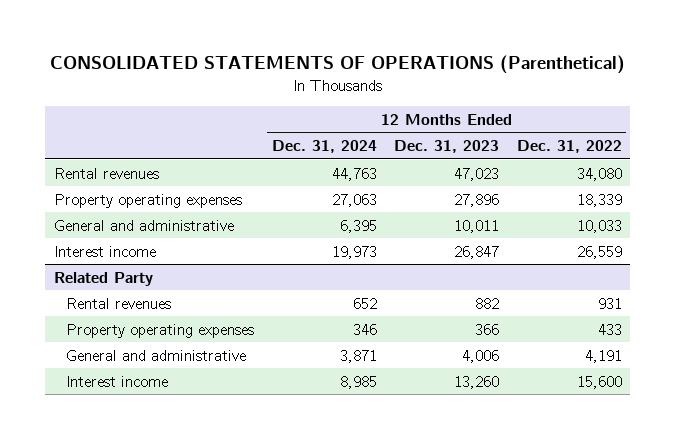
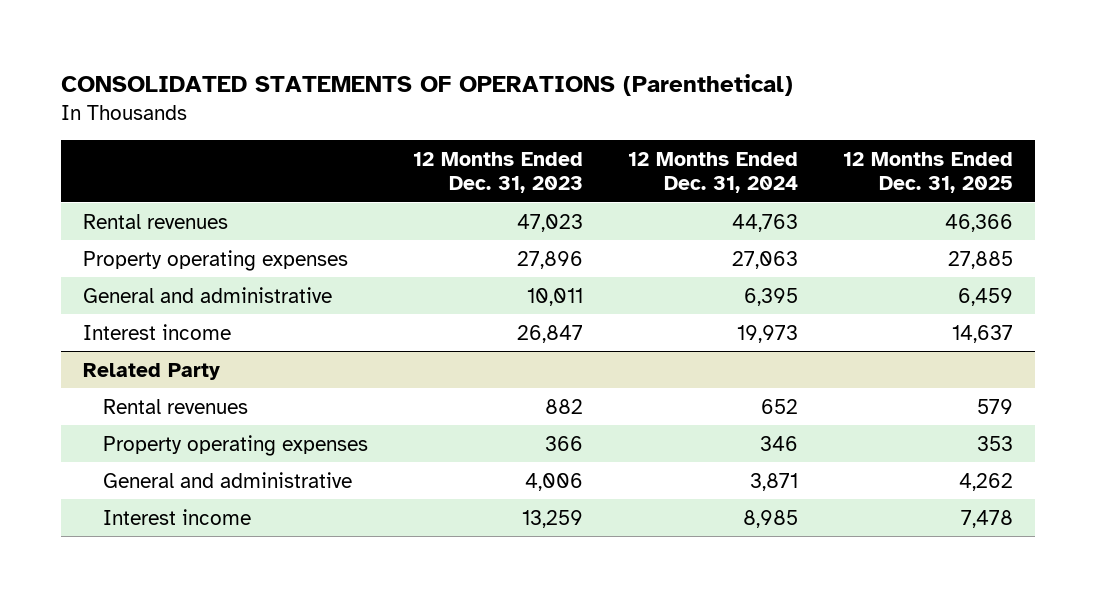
[516,139,622,153] Dec. 31, 2022 -> none
none -> [842,152,1013,194] 12 Months Ended Dec. 31, 2025
[454,375,500,389] 13,260 -> [521,509,583,528] 13,259

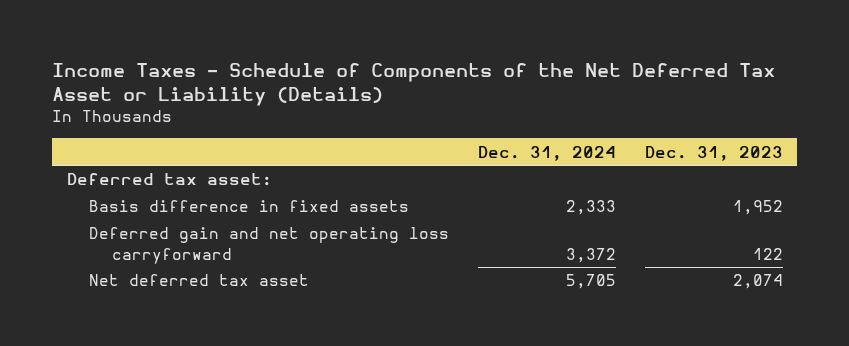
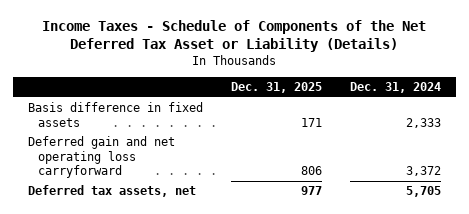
[644,145,783,161] Dec. 31, 2023 -> none
none -> [230,81,322,93] Dec. 31, 2025
[66,173,272,187] Deferred tax asset: -> none
[89,274,310,287] Net deferred tax asset -> [27,185,196,198] Deferred tax assets, net

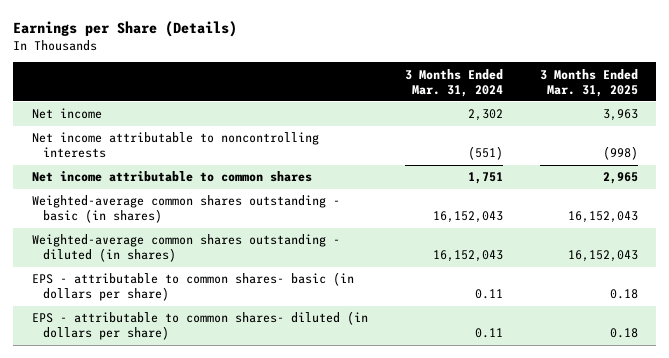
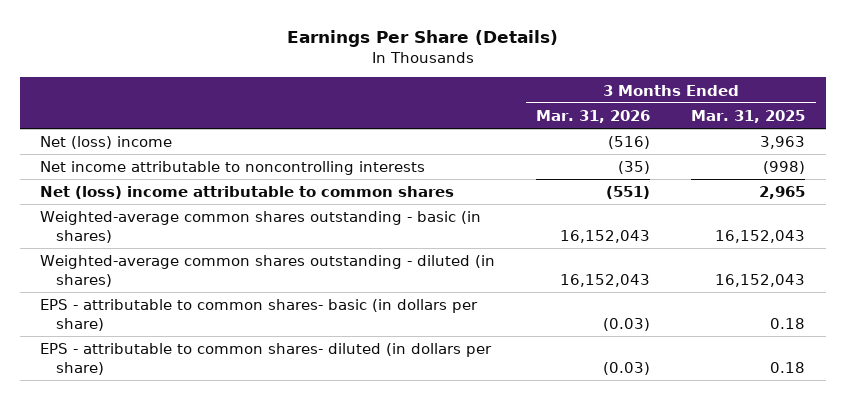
[13,20,238,37] Earnings per Share (Details) -> [286,29,558,47] Earnings Per Share (Details)
[404,68,503,97] 3 Months Ended Mar. 31, 2024 -> none
none -> [536,109,651,123] Mar. 31, 2026
[31,108,102,120] Net income -> [40,136,173,150] Net (loss) income
[31,171,312,183] Net income attributable to common shares -> [40,186,455,200] Net (loss) income attributable to common shares

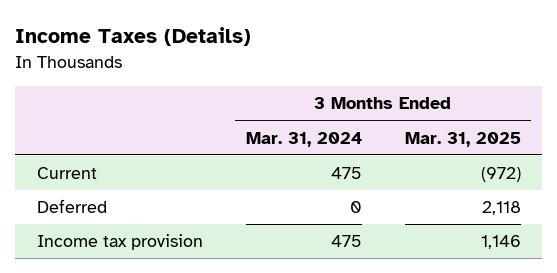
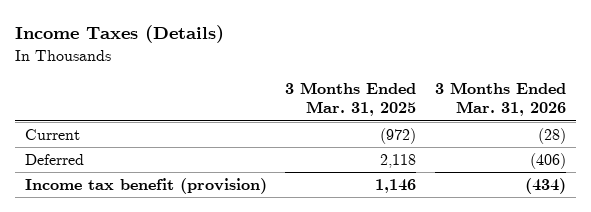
[245,131,362,147] Mar. 31, 2024 -> none
none -> [435,81,567,117] 3 Months Ended Mar. 31, 2026
[36,234,203,251] Income tax provision -> [24,177,267,194] Income tax benefit (provision)

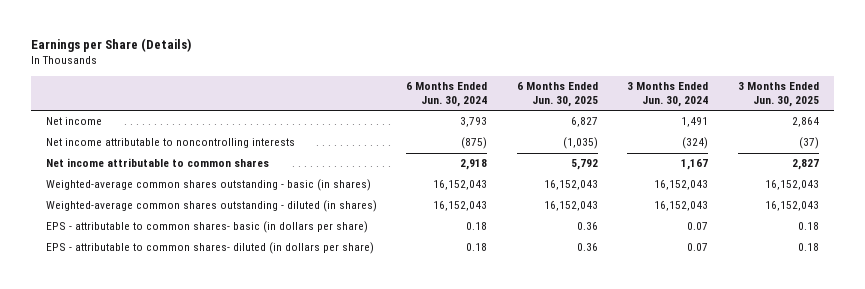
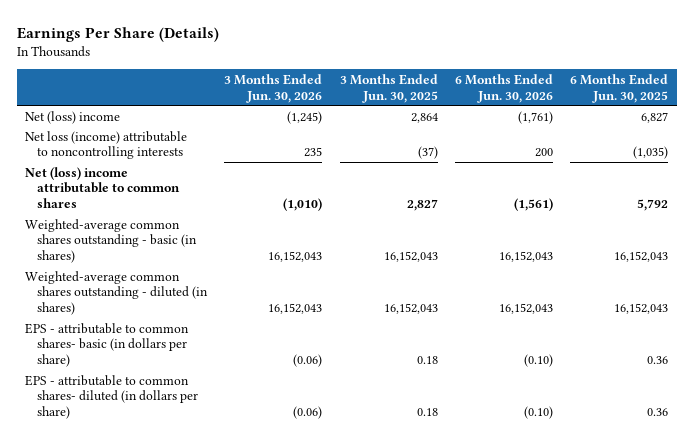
[30,37,191,52] Earnings per Share (Details) -> [16,26,219,42] Earnings Per Share (Details)
[406,82,488,107] 6 Months Ended Jun. 30, 2024 -> none
[627,82,709,107] 3 Months Ended Jun. 30, 2024 -> none
none -> [224,73,323,103] 3 Months Ended Jun. 30, 2026
none -> [454,73,553,103] 6 Months Ended Jun. 30, 2026
[45,117,102,126] Net income -> [25,110,121,124] Net (loss) income
[45,138,295,149] Net income attributable to noncontrolling interests -> [25,130,188,160] Net loss (income) attributable to noncontrolling interests
[45,158,269,168] Net income attributable to common shares -> [25,166,181,208] Net (loss) income attributable to common shares

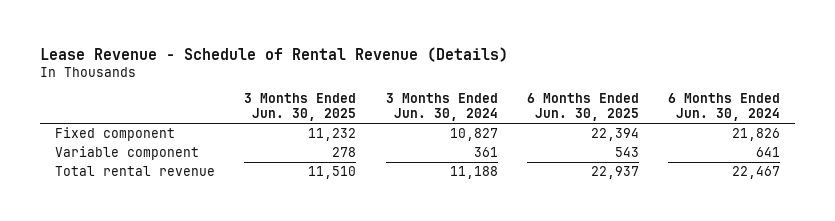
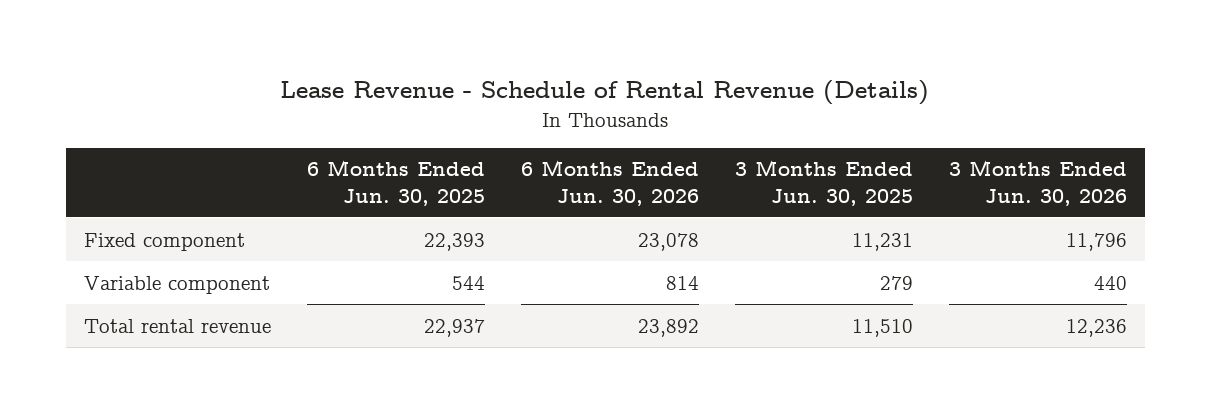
[385,93,498,122] 3 Months Ended Jun. 30, 2024 -> none
[668,93,781,122] 6 Months Ended Jun. 30, 2024 -> none
none -> [520,160,699,206] 6 Months Ended Jun. 30, 2026
none -> [949,160,1128,206] 3 Months Ended Jun. 30, 2026
[308,128,357,142] 11,232 -> [852,232,914,251] 11,231
[590,128,639,142] 22,394 -> [423,232,485,251] 22,393
[332,147,357,158] 278 -> [880,275,914,290] 279
[614,147,639,158] 543 -> [451,275,485,290] 544

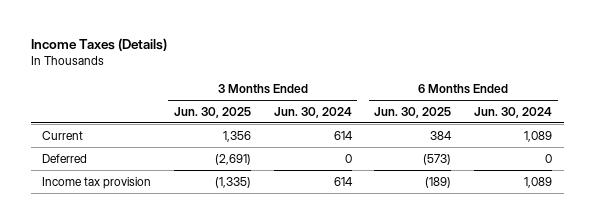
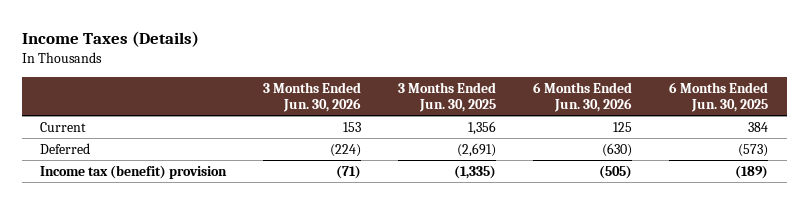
[273,106,352,118] Jun. 30, 2024 -> none
[474,106,553,118] Jun. 30, 2024 -> none
none -> [263,81,362,113] 3 Months Ended Jun. 30, 2026
none -> [533,81,633,113] 6 Months Ended Jun. 30, 2026
[42,176,152,189] Income tax provision -> [40,164,228,179] Income tax (benefit) provision

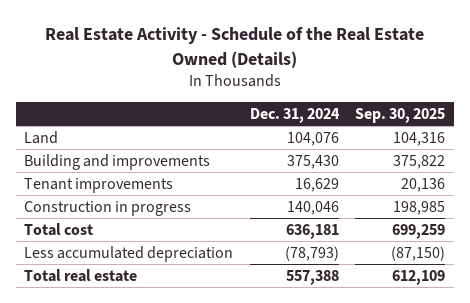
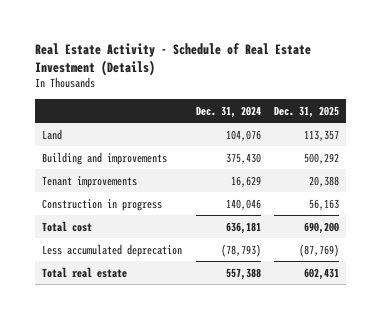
[44,27,424,68] Real Estate Activity - Schedule of the Real Estate Owned (Details) -> [35,42,312,76] Real Estate Activity - Schedule of Real Estate Investment (Details)
[355,107,446,123] Sep. 30, 2025 -> none
none -> [274,105,340,118] Dec. 31, 2025
[24,245,234,262] Less accumulated depreciation -> [42,243,183,257] Less accumulated deprecation

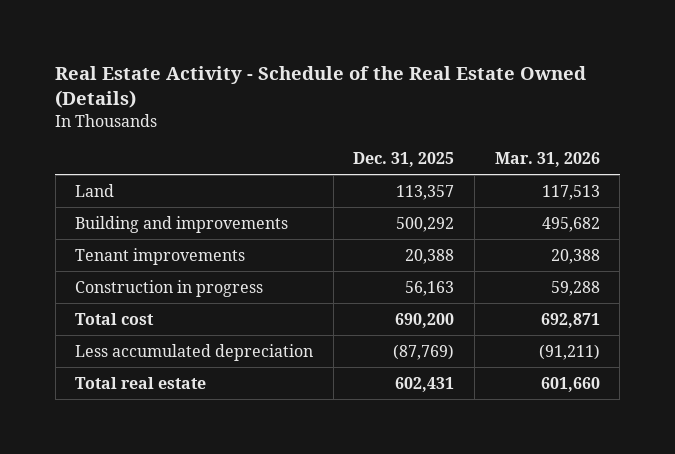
[35,42,312,76] Real Estate Activity - Schedule of Real Estate Investment (Details) -> [55,65,587,108] Real Estate Activity - Schedule of the Real Estate Owned (Details)
[195,105,261,118] Dec. 31, 2024 -> none
none -> [494,152,600,168] Mar. 31, 2026
[42,243,183,257] Less accumulated deprecation -> [75,343,314,361] Less accumulated depreciation

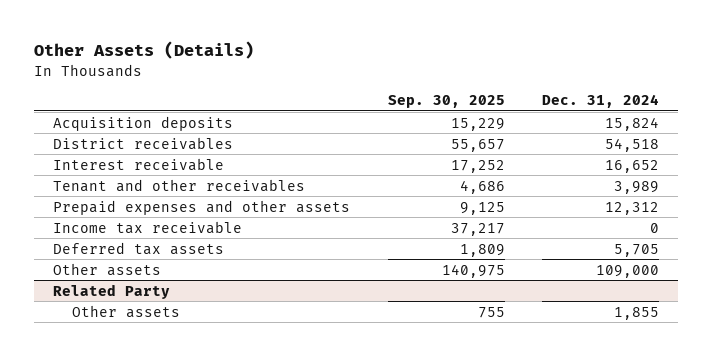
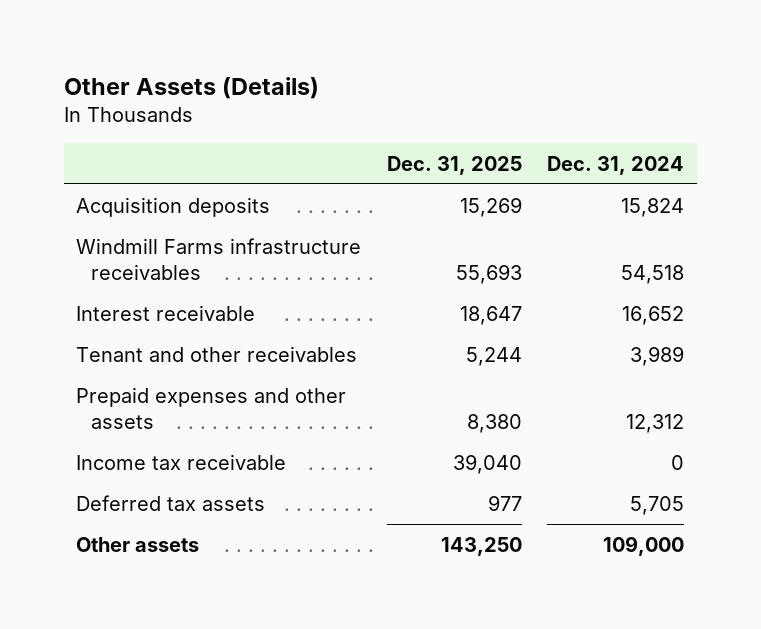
[387,95,505,109] Sep. 30, 2025 -> none
none -> [386,155,522,175] Dec. 31, 2025
[53,136,234,150] District receivables -> [76,237,362,280] Windmill Farms infrastructure receivables
[53,283,171,299] Related Party -> none
[72,304,181,318] Other assets -> none

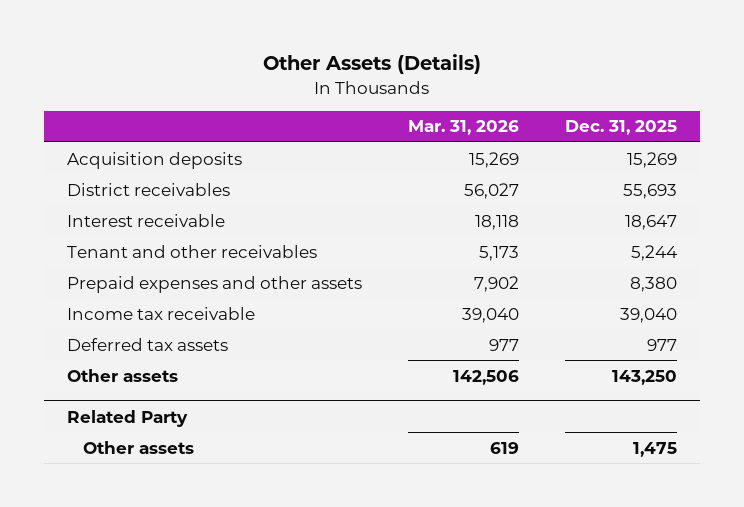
[547,155,685,175] Dec. 31, 2024 -> none
none -> [408,120,520,136] Mar. 31, 2026
[76,237,362,280] Windmill Farms infrastructure receivables -> [66,182,230,196] District receivables
none -> [66,409,188,427] Related Party
none -> [83,440,195,454] Other assets

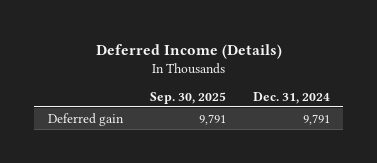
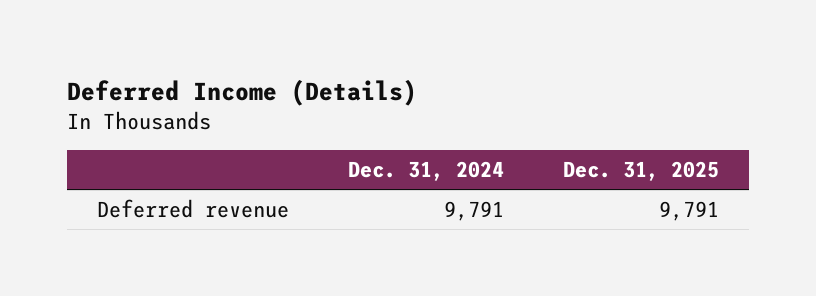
[149,91,226,104] Sep. 30, 2025 -> none
none -> [563,161,720,182] Dec. 31, 2025
[47,112,124,126] Deferred gain -> [96,199,289,219] Deferred revenue

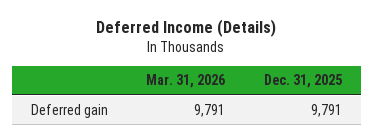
[347,161,504,182] Dec. 31, 2024 -> none
none -> [146,74,226,89] Mar. 31, 2026
[96,199,289,219] Deferred revenue -> [30,104,108,119] Deferred gain

